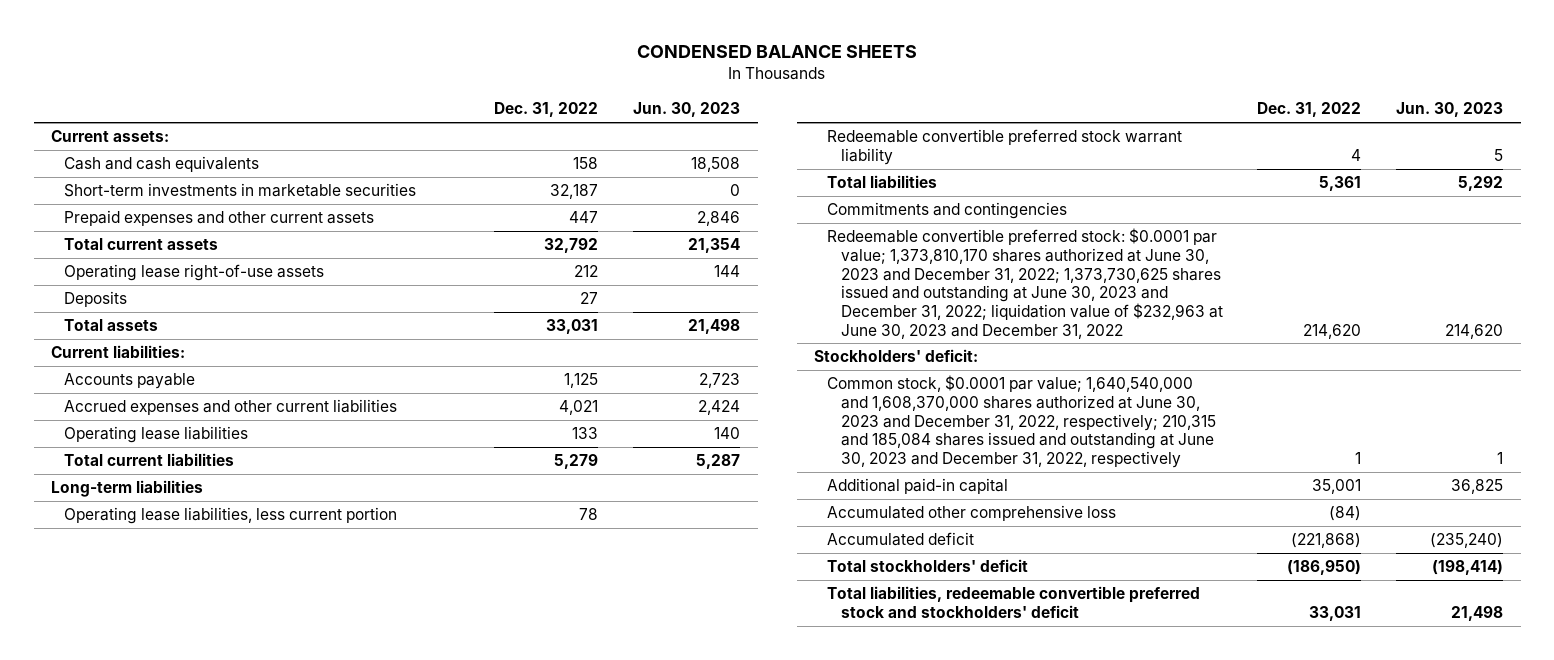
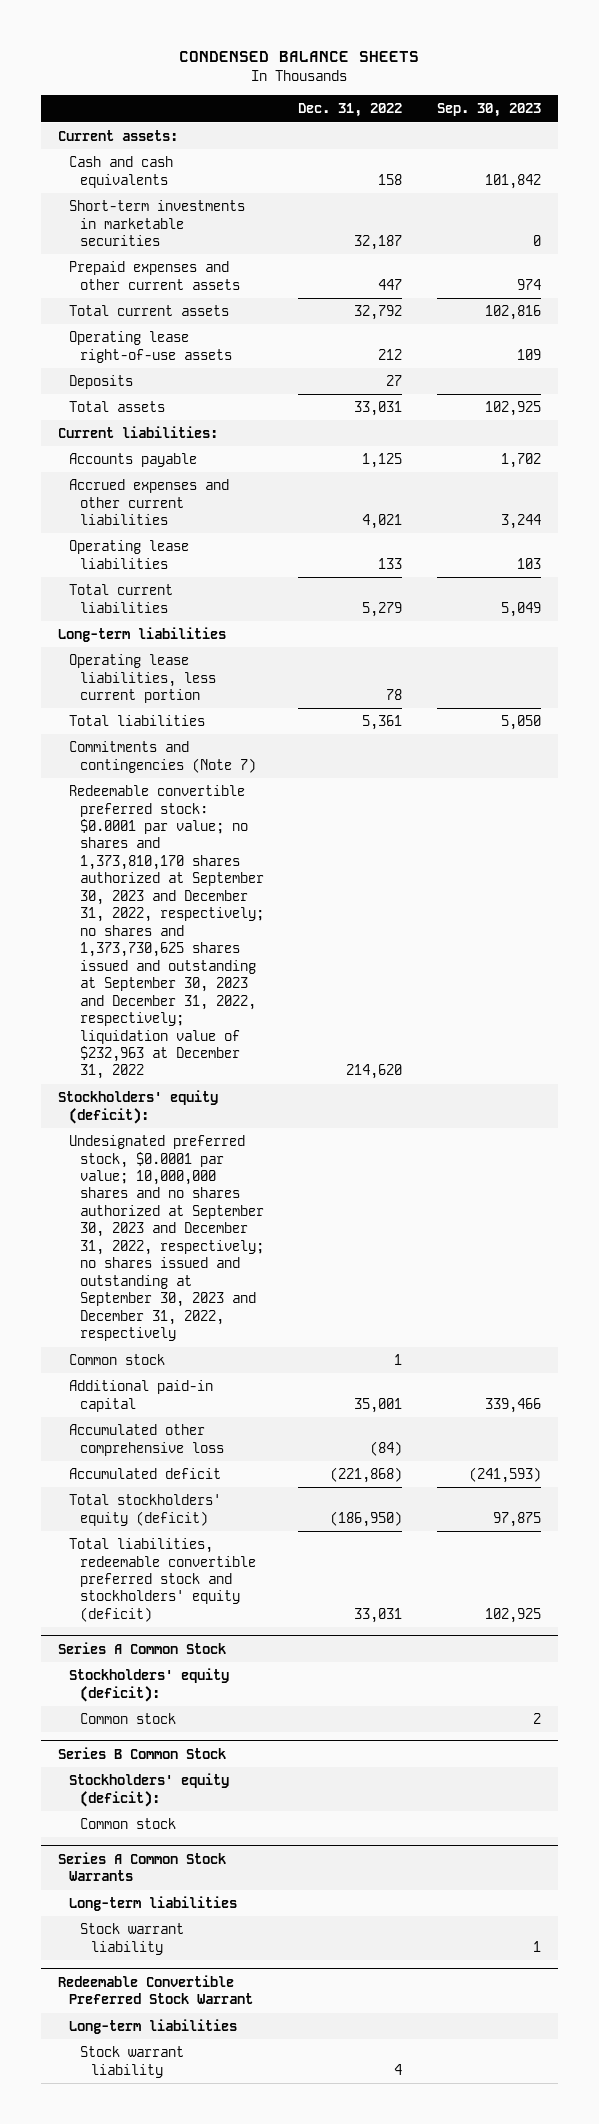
[633,102,741,118] Jun. 30, 2023 -> none
none -> [436,103,541,118] Sep. 30, 2023
[827,129,1183,165] Redeemable convertible preferred stock warrant liability -> none
[827,202,1068,220] Commitments and contingencies -> [69,741,257,773] Commitments and contingencies (Note 7)
[827,228,1223,339] Redeemable convertible preferred stock: $0.0001 par value; 1,373,810,170 shares authorized at June 30, 2023 and December 31, 2022; 1,373,730,625 shares issued and outstanding at June 30, 2023 and December 31, 2022; liquidation value of $232,963 at June 30, 2023 and December 31, 2022 -> [69,785,265,1080] Redeemable convertible preferred stock: $0.0001 par value; no shares and 1,373,810,170 shares authorized at September 30, 2023 and December 31, 2022, respectively; no shares and 1,373,730,625 shares issued and outstanding at September 30, 2023 and December 31, 2022, respectively; liquidation value of $232,963 at December 31, 2022
[814,349,979,363] Stockholders' deficit: -> [58,1090,219,1124] Stockholders' equity (deficit):
none -> [69,1135,265,1342] Undesignated preferred stock, $0.0001 par value; 10,000,000 shares and no shares authorized at September 30, 2023 and December 31, 2022, respectively; no shares issued and outstanding at September 30, 2023 and December 31, 2022, respectively
[827,375,1216,468] Common stock, $0.0001 par value; 1,640,540,000 and 1,608,370,000 shares authorized at June 30, 2023 and December 31, 2022, respectively; 210,315 and 185,084 shares issued and outstanding at June 30, 2023 and December 31, 2022, respectively -> [69,1354,166,1366] Common stock
[827,559,1029,573] Total stockholders' deficit -> [69,1494,222,1526] Total stockholders' equity (deficit)
[827,586,1201,618] Total liabilities, redeemable convertible preferred stock and stockholders' deficit -> [69,1538,257,1622] Total liabilities, redeemable convertible preferred stock and stockholders' equity (deficit)
none -> [58,1641,227,1654] Series A Common Stock
none -> [69,1668,230,1702] Stockholders' equity (deficit):
none -> [80,1713,177,1725] Common stock
none -> [58,1746,227,1759] Series B Common Stock
none -> [69,1773,230,1807] Stockholders' equity (deficit):
none -> [80,1818,177,1830] Common stock
none -> [58,1851,227,1882] Series A Common Stock Warrants
none -> [69,1896,238,1912] Long-term liabilities
none -> [80,1923,185,1955] Stock warrant liability
none -> [58,1974,254,2005] Redeemable Convertible Preferred Stock Warrant
none -> [69,2019,238,2035] Long-term liabilities
none -> [80,2046,185,2078] Stock warrant liability

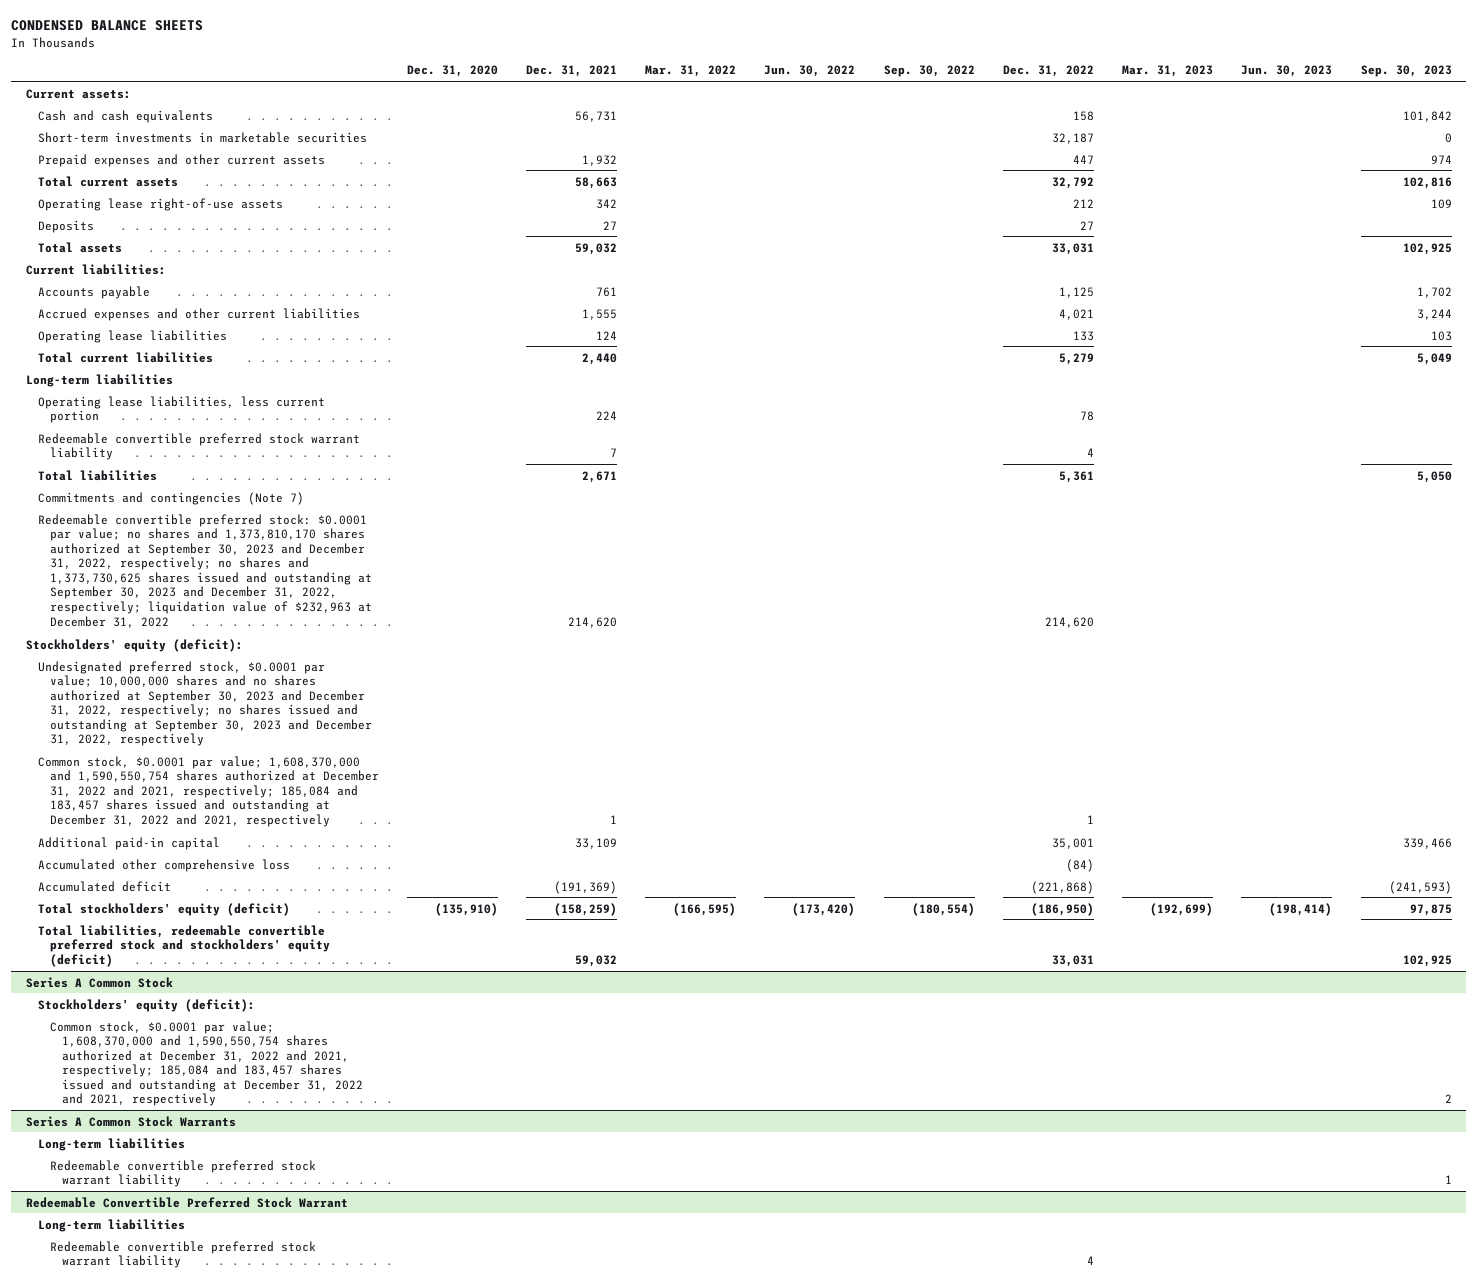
none -> [406,65,498,78] Dec. 31, 2020
none -> [526,65,618,78] Dec. 31, 2021
none -> [645,65,737,78] Mar. 31, 2022
none -> [764,65,856,78] Jun. 30, 2022
none -> [883,65,975,78] Sep. 30, 2022
none -> [1122,65,1214,78] Mar. 31, 2023
none -> [1241,65,1333,78] Jun. 30, 2023
none -> [37,432,360,461] Redeemable convertible preferred stock warrant liability
[69,1354,166,1366] Common stock -> [37,755,379,827] Common stock, $0.0001 par value; 1,608,370,000 and 1,590,550,754 shares authorized at December 31, 2022 and 2021, respectively; 185,084 and 183,457 shares issued and outstanding at December 31, 2022 and 2021, respectively
[58,1746,227,1759] Series B Common Stock -> none
[69,1773,230,1807] Stockholders' equity (deficit): -> none
[80,1818,177,1830] Common stock -> none
[80,1713,177,1725] Common stock -> [49,1020,363,1107] Common stock, $0.0001 par value; 1,608,370,000 and 1,590,550,754 shares authorized at December 31, 2022 and 2021, respectively; 185,084 and 183,457 shares issued and outstanding at December 31, 2022 and 2021, respectively
[80,1923,185,1955] Stock warrant liability -> [49,1159,316,1188] Redeemable convertible preferred stock warrant liability
[80,2046,185,2078] Stock warrant liability -> [49,1240,316,1269] Redeemable convertible preferred stock warrant liability

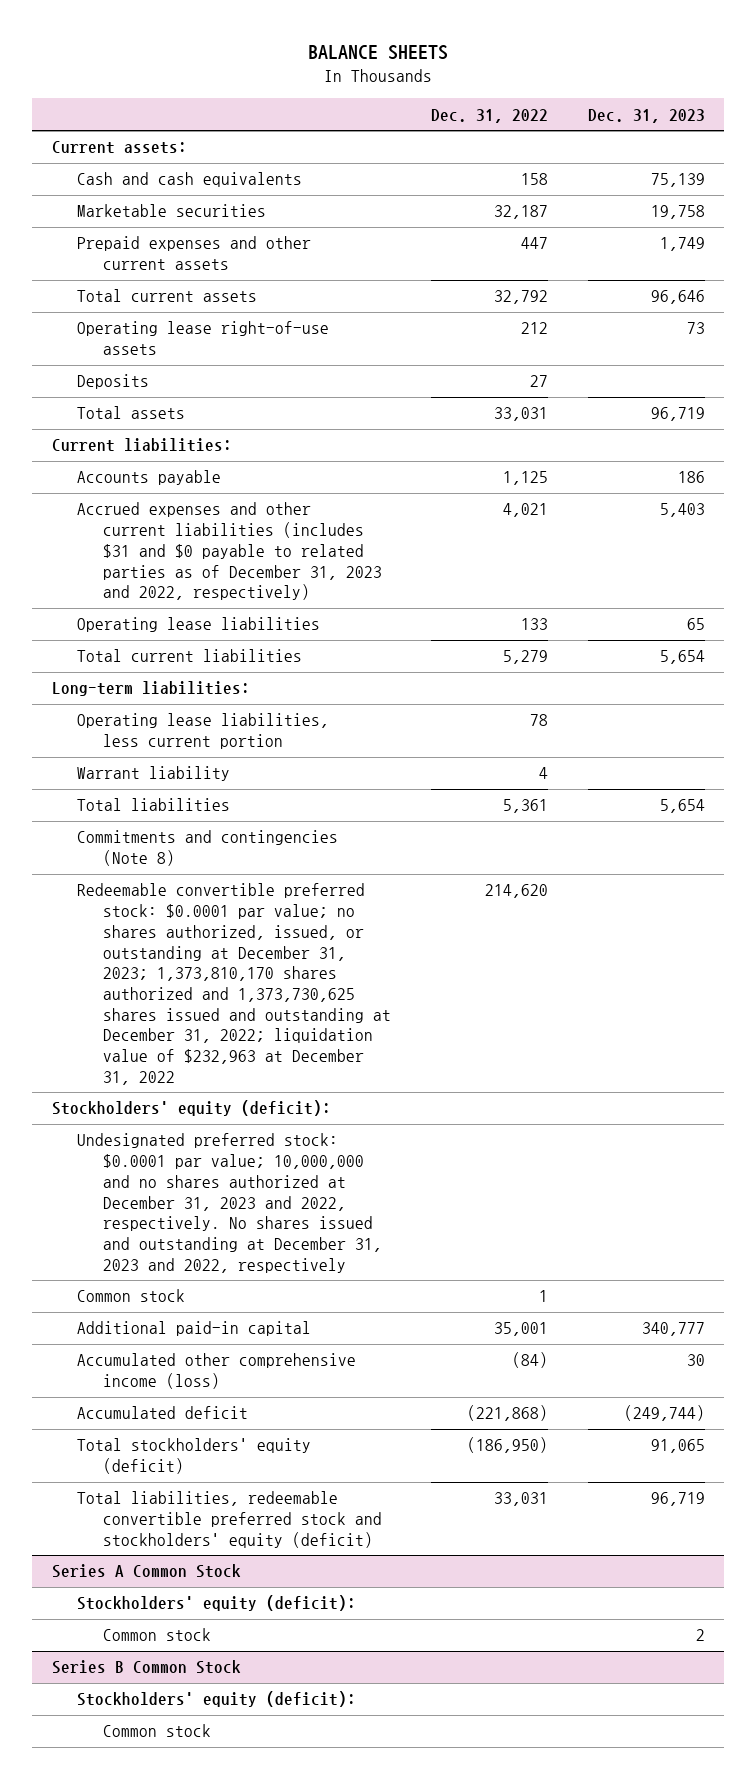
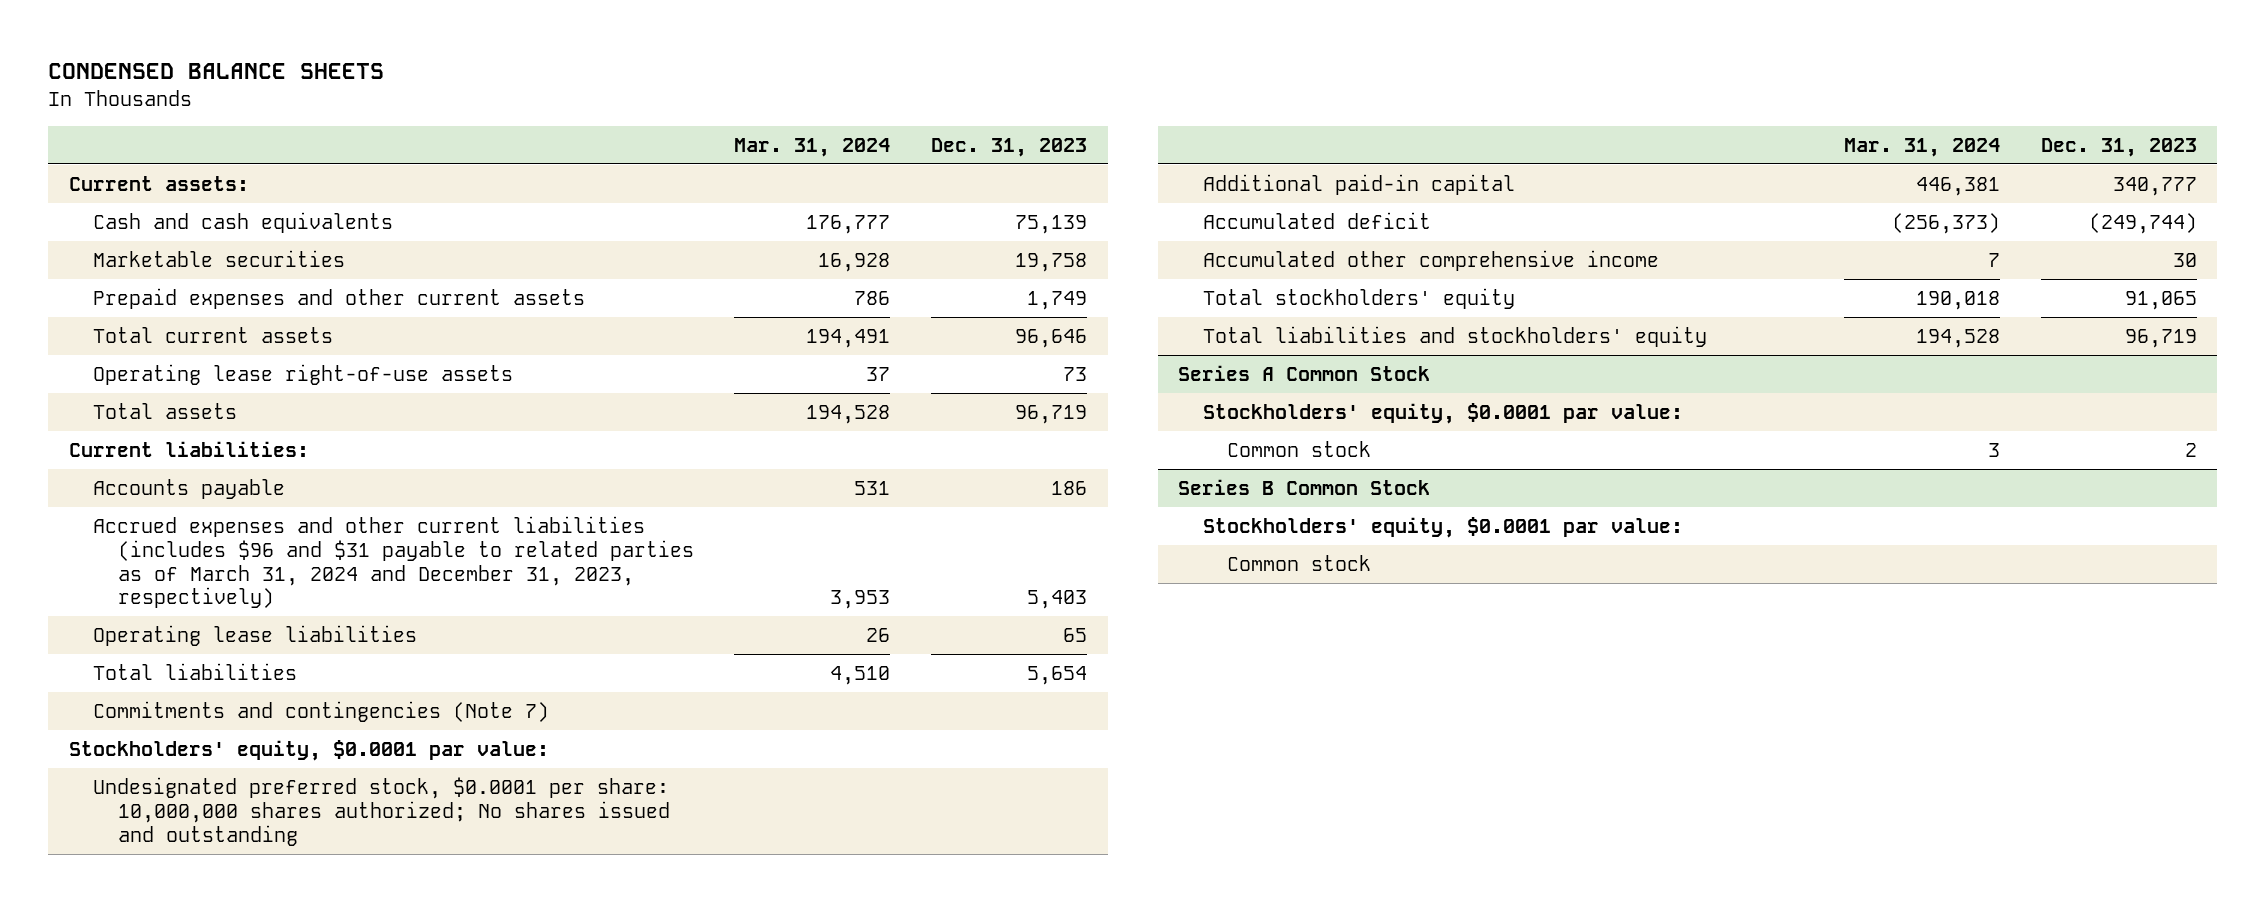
[308,45,449,61] BALANCE SHEETS -> [48,63,385,80] CONDENSED BALANCE SHEETS
[430,108,548,123] Dec. 31, 2022 -> none
none -> [734,138,891,158] Mar. 31, 2024
[77,374,150,390] Deposits -> none
[77,502,382,601] Accrued expenses and other current liabilities (includes $31 and $0 payable to related parties as of December 31, 2023 and 2022, respectively) -> [93,515,694,609] Accrued expenses and other current liabilities (includes $96 and $31 payable to related parties as of March 31, 2024 and December 31, 2023, respectively)
[77,649,303,663] Total current liabilities -> none
[51,681,250,697] Long-term liabilities: -> none
[77,713,330,750] Operating lease liabilities, less current portion -> none
[77,766,231,782] Warrant liability -> none
[77,883,391,1085] Redeemable convertible preferred stock: $0.0001 par value; no shares authorized, issued, or outstanding at December 31, 2023; 1,373,810,170 shares authorized and 1,373,730,625 shares issued and outstanding at December 31, 2022; liquidation value of $232,963 at December 31, 2022 -> none
[77,1289,186,1303] Common stock -> none
[77,830,339,867] Commitments and contingencies (Note 8) -> [93,700,550,722] Commitments and contingencies (Note 7)
[51,1100,331,1117] Stockholders' equity (deficit): -> [68,739,549,761] Stockholders' equity, $0.0001 par value:
[77,1133,382,1273] Undesignated preferred stock: $0.0001 par value; 10,000,000 and no shares authorized at December 31, 2023 and 2022, respectively. No shares issued and outstanding at December 31, 2023 and 2022, respectively -> [93,776,670,846] Undesignated preferred stock, $0.0001 per share: 10,000,000 shares authorized; No shares issued and outstanding
[77,1353,357,1390] Accumulated other comprehensive income (loss) -> none
none -> [1202,249,1659,271] Accumulated other comprehensive income
[77,1438,312,1475] Total stockholders' equity (deficit) -> [1202,287,1515,309] Total stockholders' equity
[77,1491,382,1548] Total liabilities, redeemable convertible preferred stock and stockholders' equity (deficit) -> [1202,325,1707,347] Total liabilities and stockholders' equity
[77,1595,357,1612] Stockholders' equity (deficit): -> [1202,402,1683,424] Stockholders' equity, $0.0001 par value:
[77,1691,357,1708] Stockholders' equity (deficit): -> [1202,516,1683,538] Stockholders' equity, $0.0001 par value:

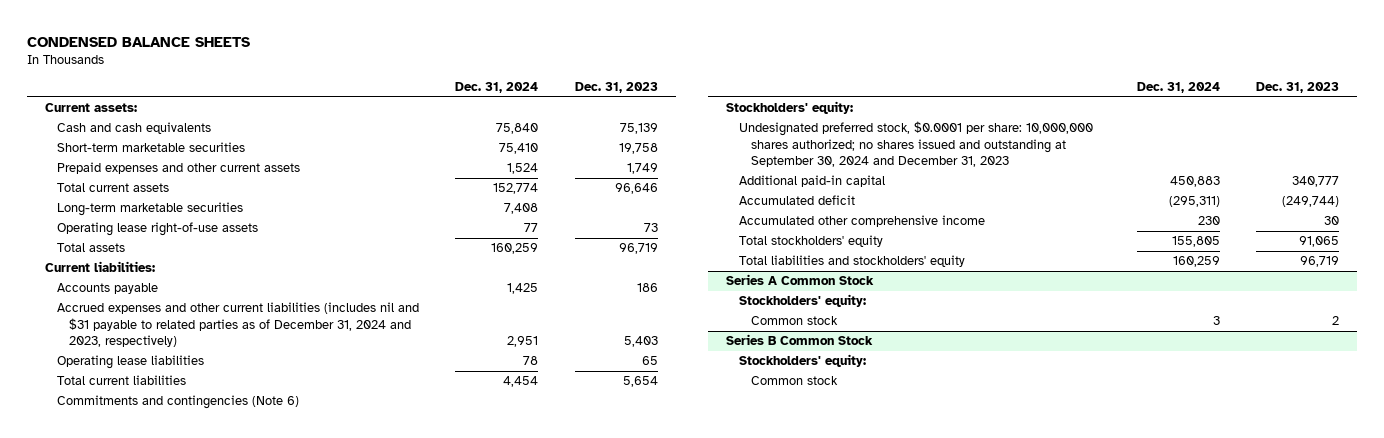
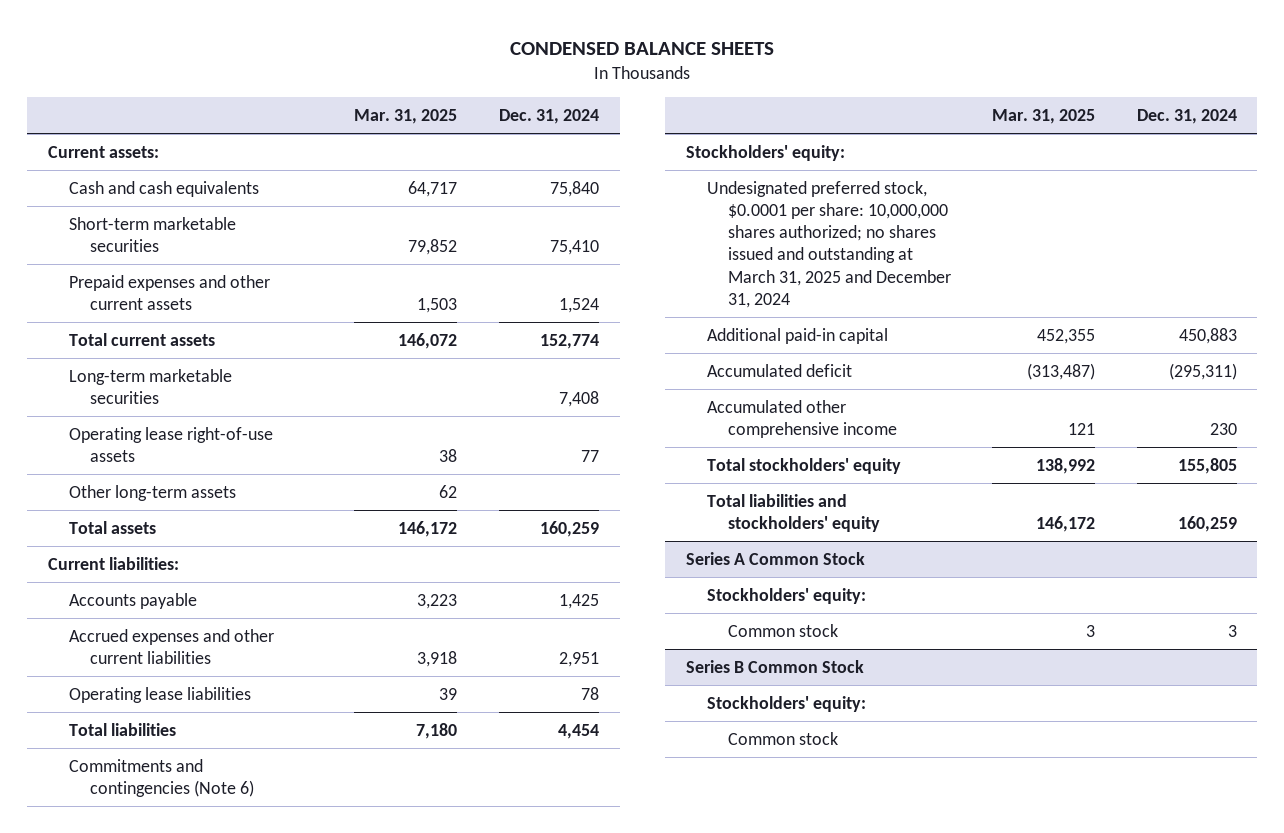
[574,82,658,94] Dec. 31, 2023 -> none
none -> [354,109,458,125] Mar. 31, 2025
none -> [68,484,236,501] Other long-term assets
[57,302,420,347] Accrued expenses and other current liabilities (includes nil and $31 payable to related parties as of December 31, 2024 and 2023, respectively) -> [68,628,274,665] Accrued expenses and other current liabilities
[57,375,187,386] Total current liabilities -> [68,722,176,736] Total liabilities
[738,121,1093,167] Undesignated preferred stock, $0.0001 per share: 10,000,000 shares authorized; no shares issued and outstanding at September 30, 2024 and December 31, 2023 -> [706,180,951,308] Undesignated preferred stock, $0.0001 per share: 10,000,000 shares authorized; no shares issued and outstanding at March 31, 2025 and December 31, 2024

